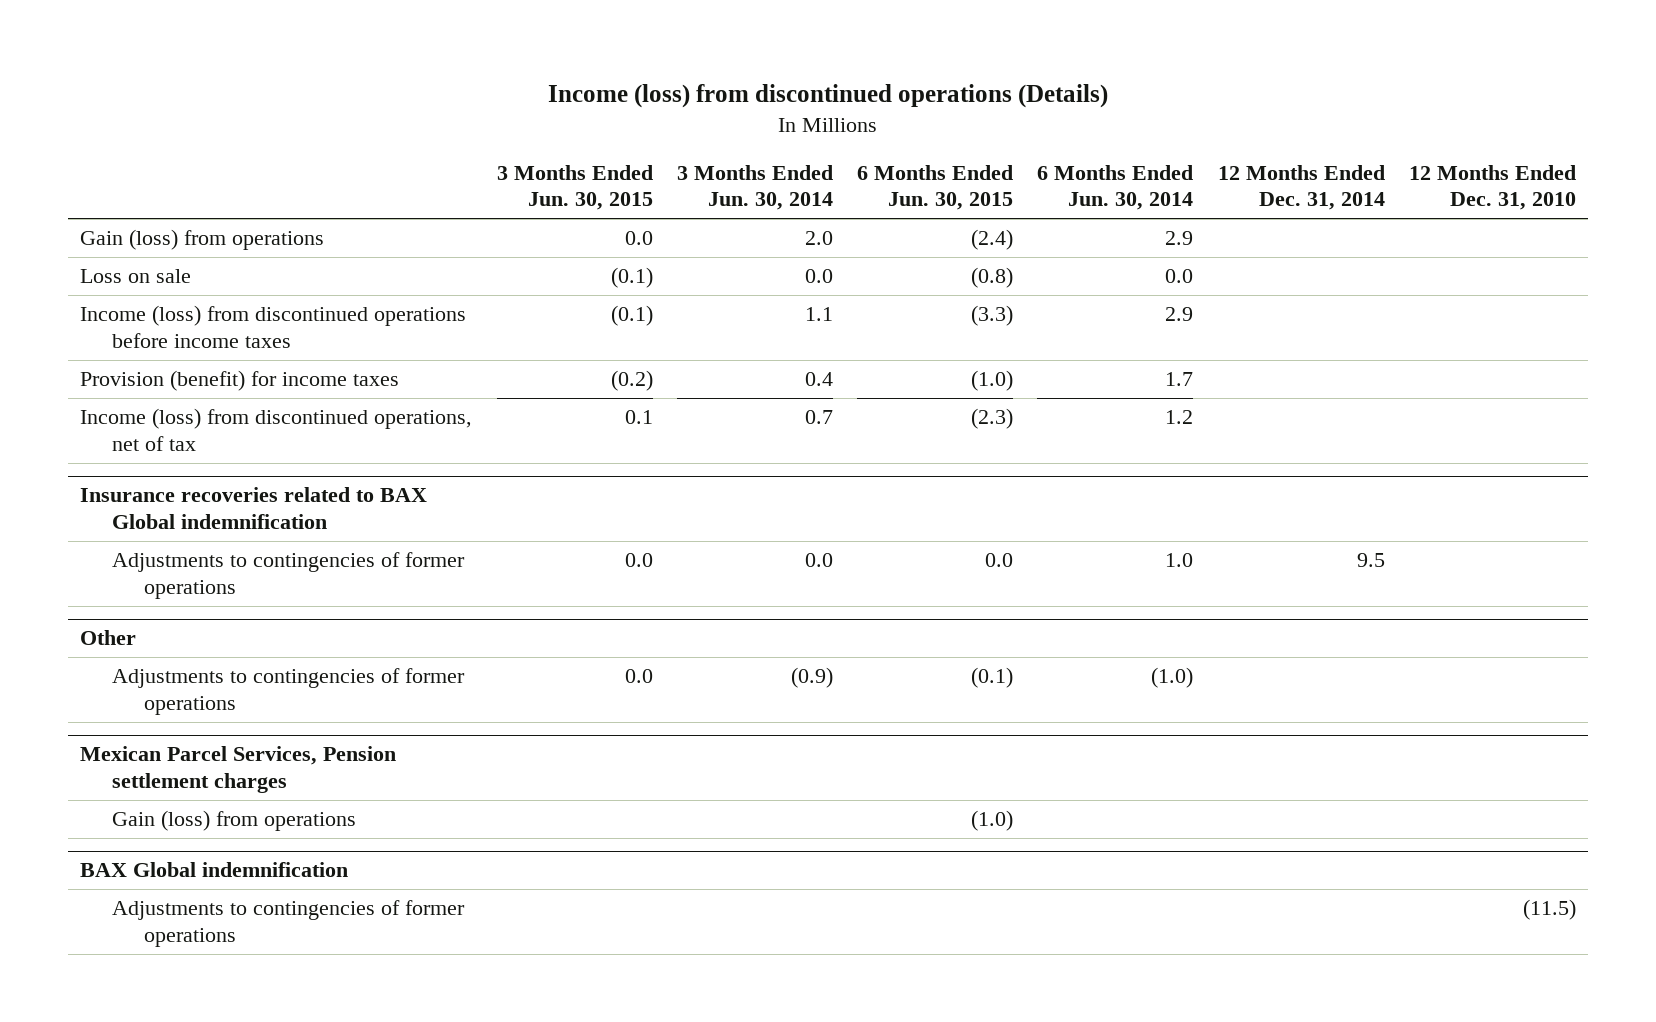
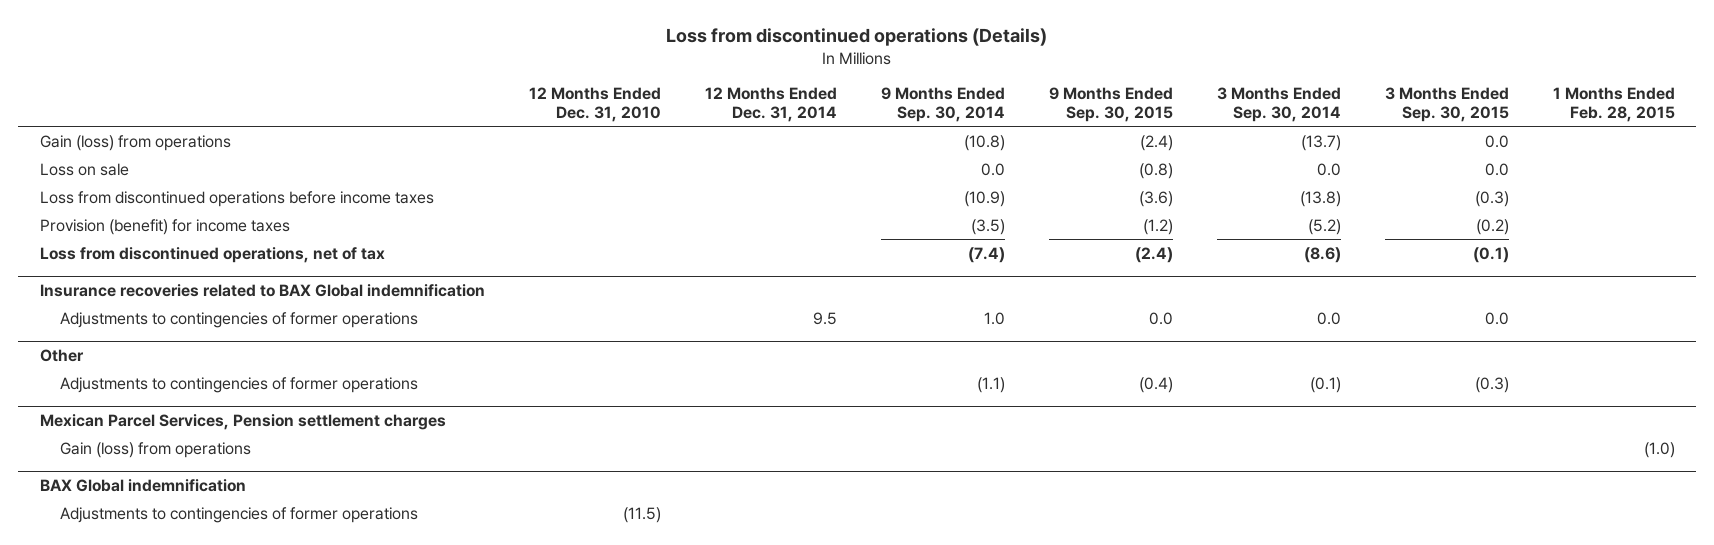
[548,84,1109,109] Income (loss) from discontinued operations (Details) -> [666,28,1048,47] Loss from discontinued operations (Details)
[496,164,653,211] 3 Months Ended Jun. 30, 2015 -> none
[676,164,833,211] 3 Months Ended Jun. 30, 2014 -> none
[857,164,1014,211] 6 Months Ended Jun. 30, 2015 -> none
[1037,164,1194,211] 6 Months Ended Jun. 30, 2014 -> none
none -> [880,87,1005,122] 9 Months Ended Sep. 30, 2014
none -> [1048,87,1173,122] 9 Months Ended Sep. 30, 2015
none -> [1216,87,1341,122] 3 Months Ended Sep. 30, 2014
none -> [1384,87,1509,122] 3 Months Ended Sep. 30, 2015
none -> [1552,87,1675,122] 1 Months Ended Feb. 28, 2015
[80,305,467,348] Income (loss) from discontinued operations before income taxes -> [39,190,434,207] Loss from discontinued operations before income taxes
[80,408,473,451] Income (loss) from discontinued operations, net of tax -> [39,246,385,263] Loss from discontinued operations, net of tax

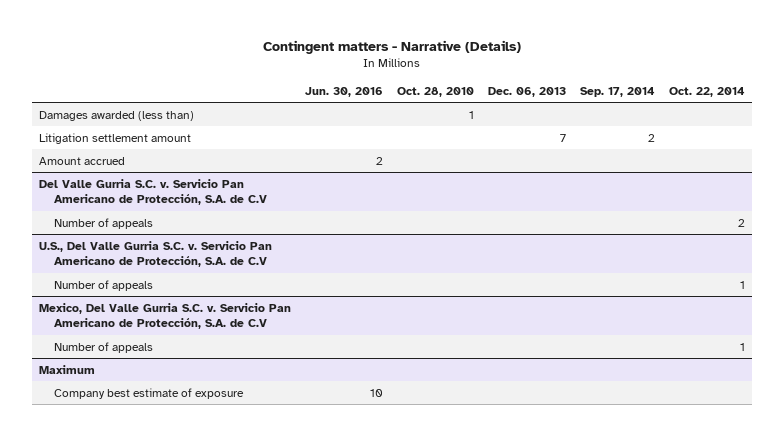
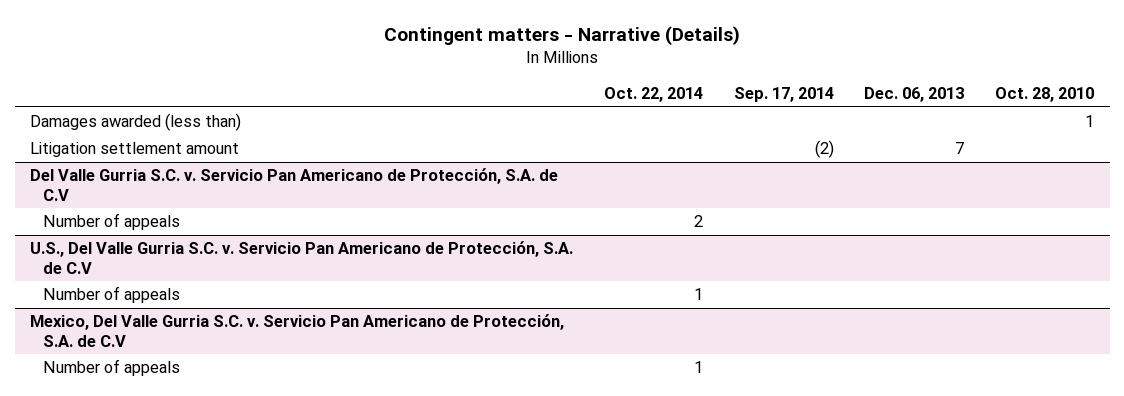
[305,86,384,97] Jun. 30, 2016 -> none
[39,156,126,165] Amount accrued -> none
[647,133,655,142] 2 -> [814,140,834,159] (2)
[39,364,96,374] Maximum -> none
[53,387,244,399] Company best estimate of exposure -> none

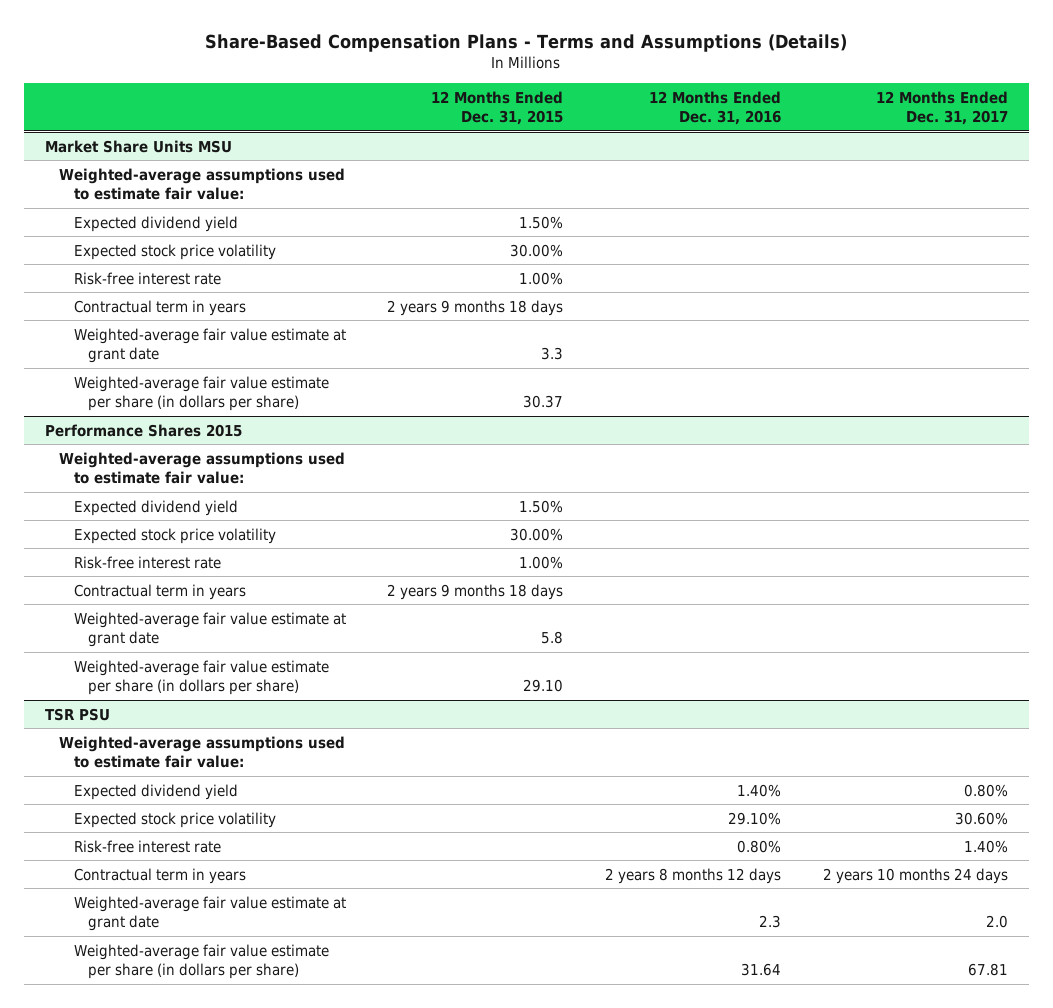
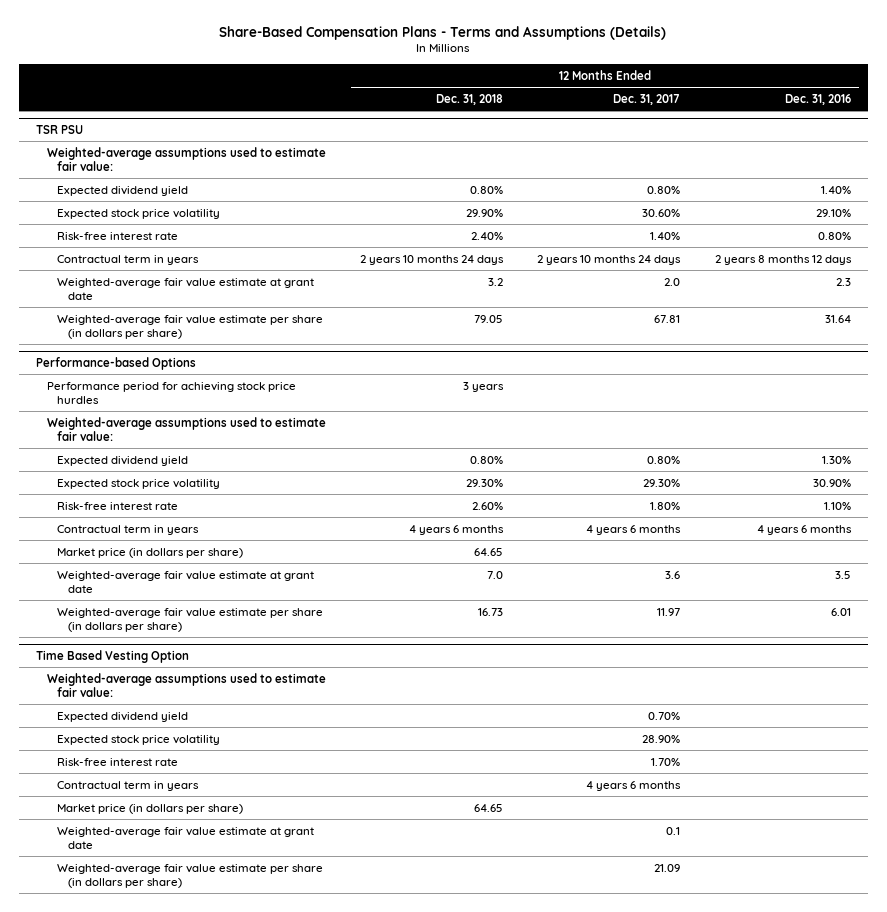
[431,90,564,126] 12 Months Ended Dec. 31, 2015 -> none
none -> [435,93,503,105] Dec. 31, 2018
[44,139,232,153] Market Share Units MSU -> none
[59,167,346,201] Weighted-average assumptions used to estimate fair value: -> none
[73,215,238,232] Expected dividend yield -> none
[73,243,276,260] Expected stock price volatility -> none
[73,271,221,285] Risk-free interest rate -> none
[73,299,246,316] Contractual term in years -> none
[73,327,346,364] Weighted-average fair value estimate at grant date -> none
[73,375,329,412] Weighted-average fair value estimate per share (in dollars per share) -> none
[44,423,242,437] Performance Shares 2015 -> none
[59,451,346,485] Weighted-average assumptions used to estimate fair value: -> none
[73,499,238,516] Expected dividend yield -> none
[73,527,276,544] Expected stock price volatility -> none
[73,555,221,569] Risk-free interest rate -> none
[73,583,246,600] Contractual term in years -> none
[73,611,346,648] Weighted-average fair value estimate at grant date -> none
[73,659,329,696] Weighted-average fair value estimate per share (in dollars per share) -> none
none -> [35,356,196,370] Performance-based Options
none -> [46,381,296,404] Performance period for achieving stock price hurdles
none -> [46,416,326,441] Weighted-average assumptions used to estimate fair value:
none -> [57,455,189,466] Expected dividend yield
none -> [57,478,221,489] Expected stock price volatility
none -> [57,501,179,510] Risk-free interest rate
none -> [57,524,200,535] Contractual term in years
none -> [57,547,244,558] Market price (in dollars per share)
none -> [57,570,315,593] Weighted-average fair value estimate at grant date
none -> [57,607,324,632] Weighted-average fair value estimate per share (in dollars per share)
none -> [35,649,189,663] Time Based Vesting Option
none -> [46,672,326,697] Weighted-average assumptions used to estimate fair value:
none -> [57,711,189,722] Expected dividend yield
none -> [57,734,221,745] Expected stock price volatility
none -> [57,757,179,766] Risk-free interest rate
none -> [57,780,200,791] Contractual term in years
none -> [57,803,244,814] Market price (in dollars per share)
none -> [57,826,315,849] Weighted-average fair value estimate at grant date
none -> [57,863,324,888] Weighted-average fair value estimate per share (in dollars per share)

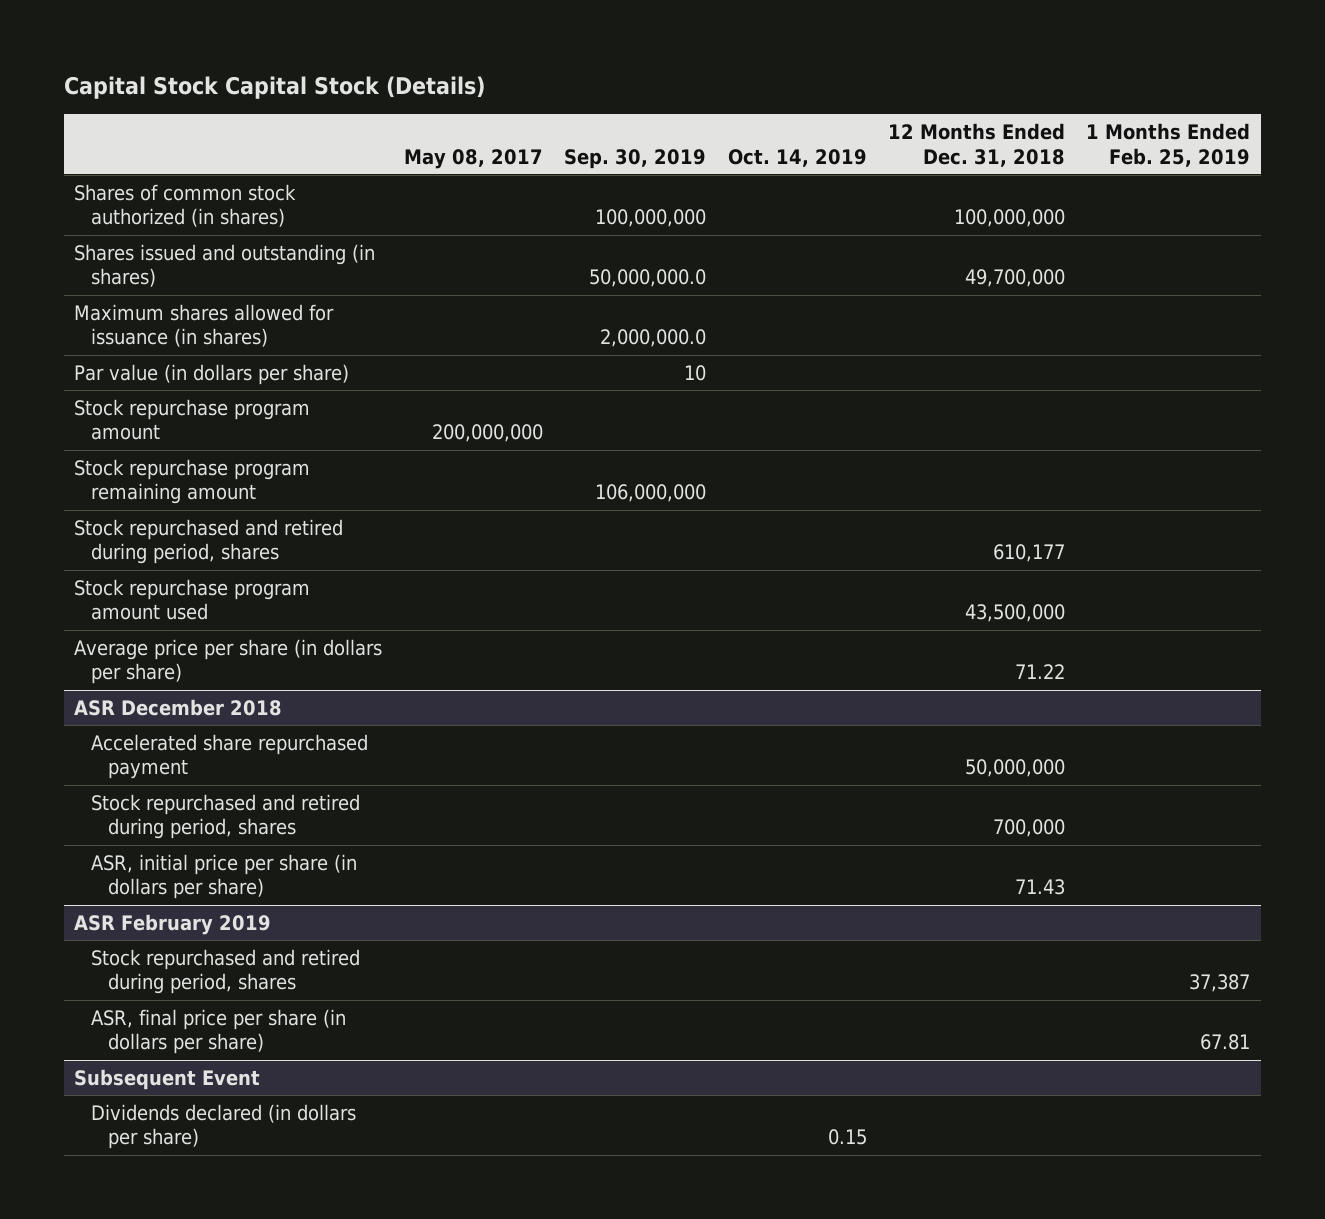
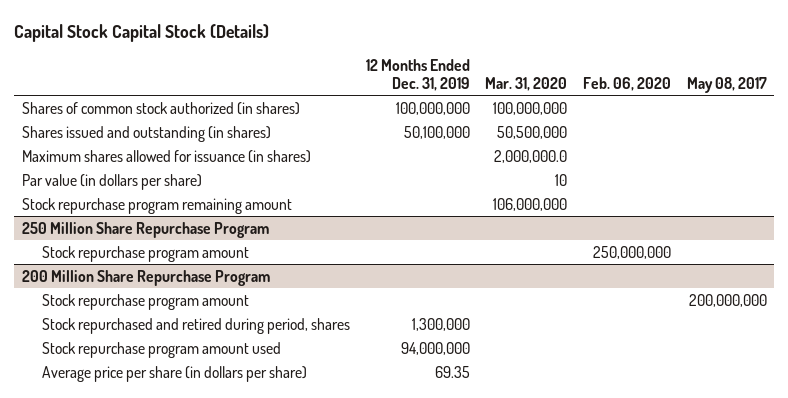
[564,148,707,169] Sep. 30, 2019 -> none
[727,148,867,167] Oct. 14, 2019 -> none
[887,122,1065,167] 12 Months Ended Dec. 31, 2018 -> none
[1086,122,1251,167] 1 Months Ended Feb. 25, 2019 -> none
none -> [365,59,470,91] 12 Months Ended Dec. 31, 2019
none -> [485,76,568,91] Mar. 31, 2020
none -> [583,76,672,91] Feb. 06, 2020
[74,398,311,441] Stock repurchase program amount -> none
[74,518,344,565] Stock repurchased and retired during period, shares -> none
[74,578,311,621] Stock repurchase program amount used -> none
[74,638,383,685] Average price per share (in dollars per share) -> none
[74,698,283,716] ASR December 2018 -> none
[91,733,369,780] Accelerated share repurchased payment -> none
[91,793,361,840] Stock repurchased and retired during period, shares -> none
[91,853,358,900] ASR, initial price per share (in dollars per share) -> none
[74,913,272,935] ASR February 2019 -> none
[91,948,361,995] Stock repurchased and retired during period, shares -> none
[91,1008,347,1055] ASR, final price per share (in dollars per share) -> none
[74,1068,261,1090] Subsequent Event -> none
[91,1103,357,1150] Dividends declared (in dollars per share) -> none
none -> [21,221,269,238] 250 Million Share Repurchase Program
none -> [42,245,250,262] Stock repurchase program amount
none -> [21,269,270,286] 200 Million Share Repurchase Program
none -> [42,293,250,310] Stock repurchase program amount
none -> [42,317,351,334] Stock repurchased and retired during period, shares
none -> [42,341,282,358] Stock repurchase program amount used
none -> [42,365,308,382] Average price per share (in dollars per share)

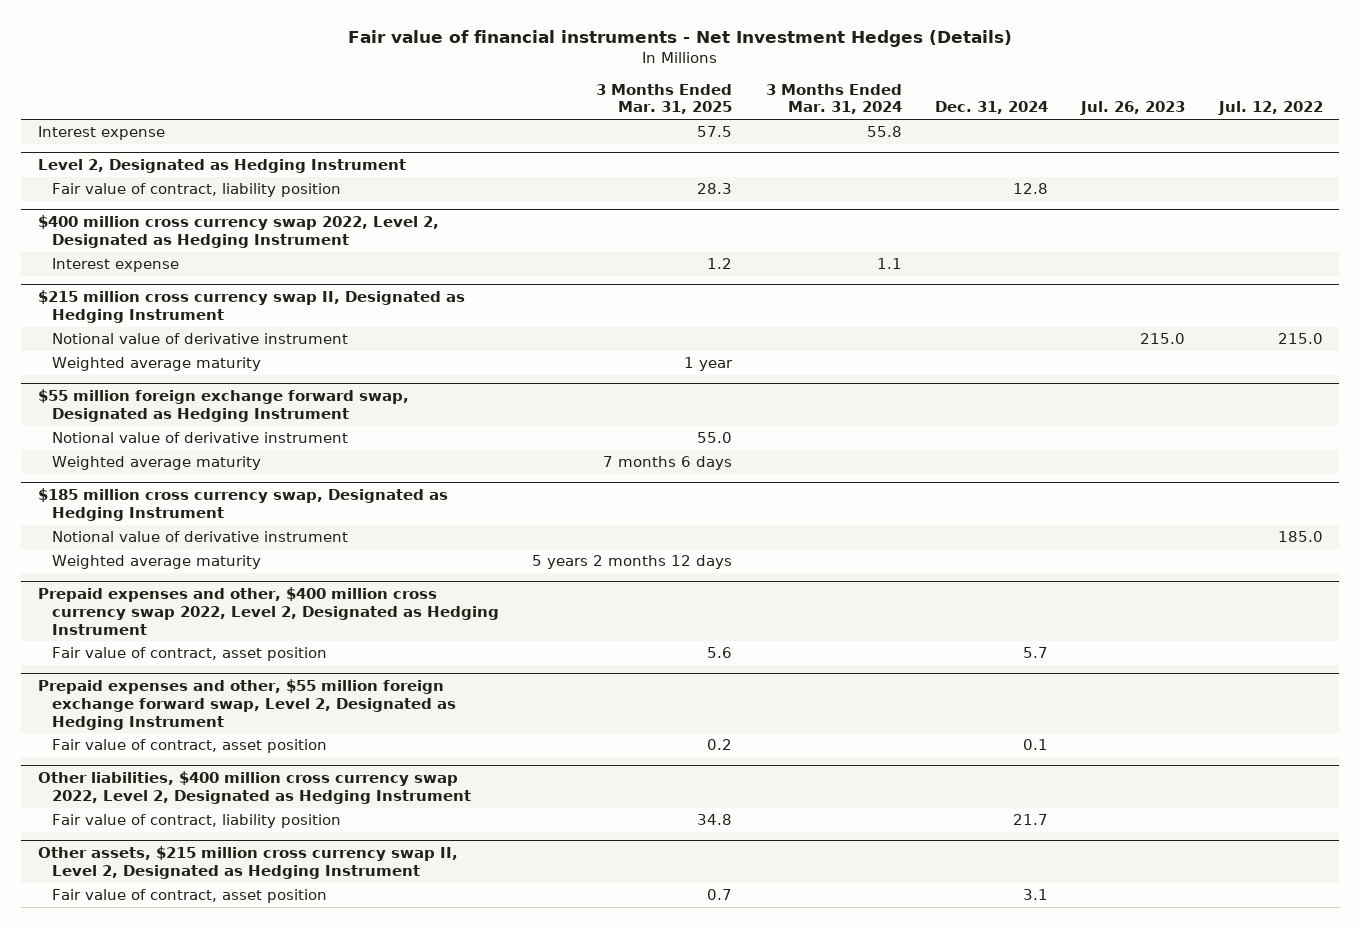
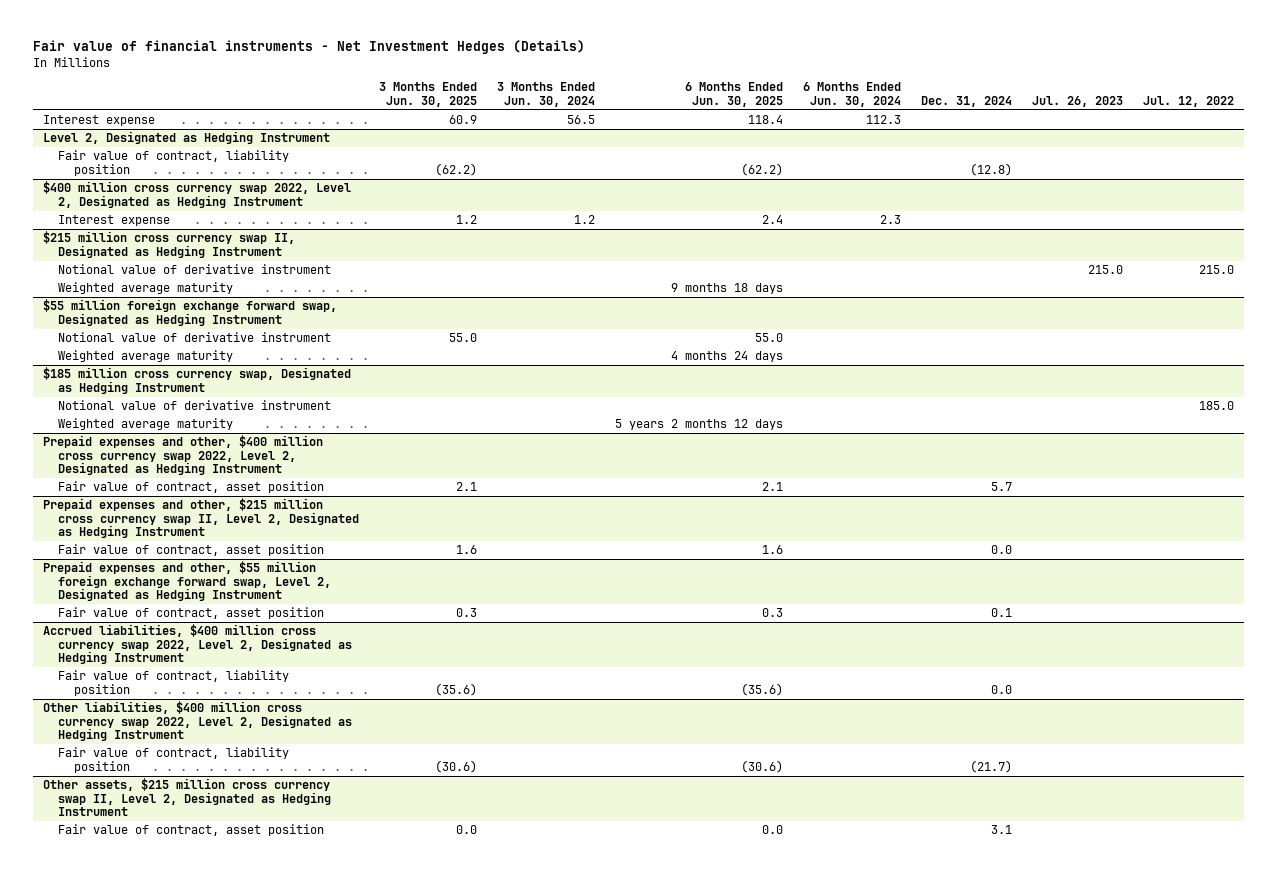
[596,83,733,115] 3 Months Ended Mar. 31, 2025 -> none
[765,83,902,115] 3 Months Ended Mar. 31, 2024 -> none
none -> [379,82,478,107] 3 Months Ended Jun. 30, 2025
none -> [497,82,596,107] 3 Months Ended Jun. 30, 2024
none -> [685,82,784,107] 6 Months Ended Jun. 30, 2025
none -> [803,82,902,107] 6 Months Ended Jun. 30, 2024
[1012,183,1048,195] 12.8 -> [970,162,1013,176] (12.8)
none -> [43,498,360,539] Prepaid expenses and other, $215 million cross currency swap II, Level 2, Designated as Hedging Instrument
none -> [58,544,325,557] Fair value of contract, asset position
none -> [43,624,353,665] Accrued liabilities, $400 million cross currency swap 2022, Level 2, Designated as Hedging Instrument
none -> [58,670,290,696] Fair value of contract, liability position
[1012,814,1048,826] 21.7 -> [970,759,1013,773] (21.7)

